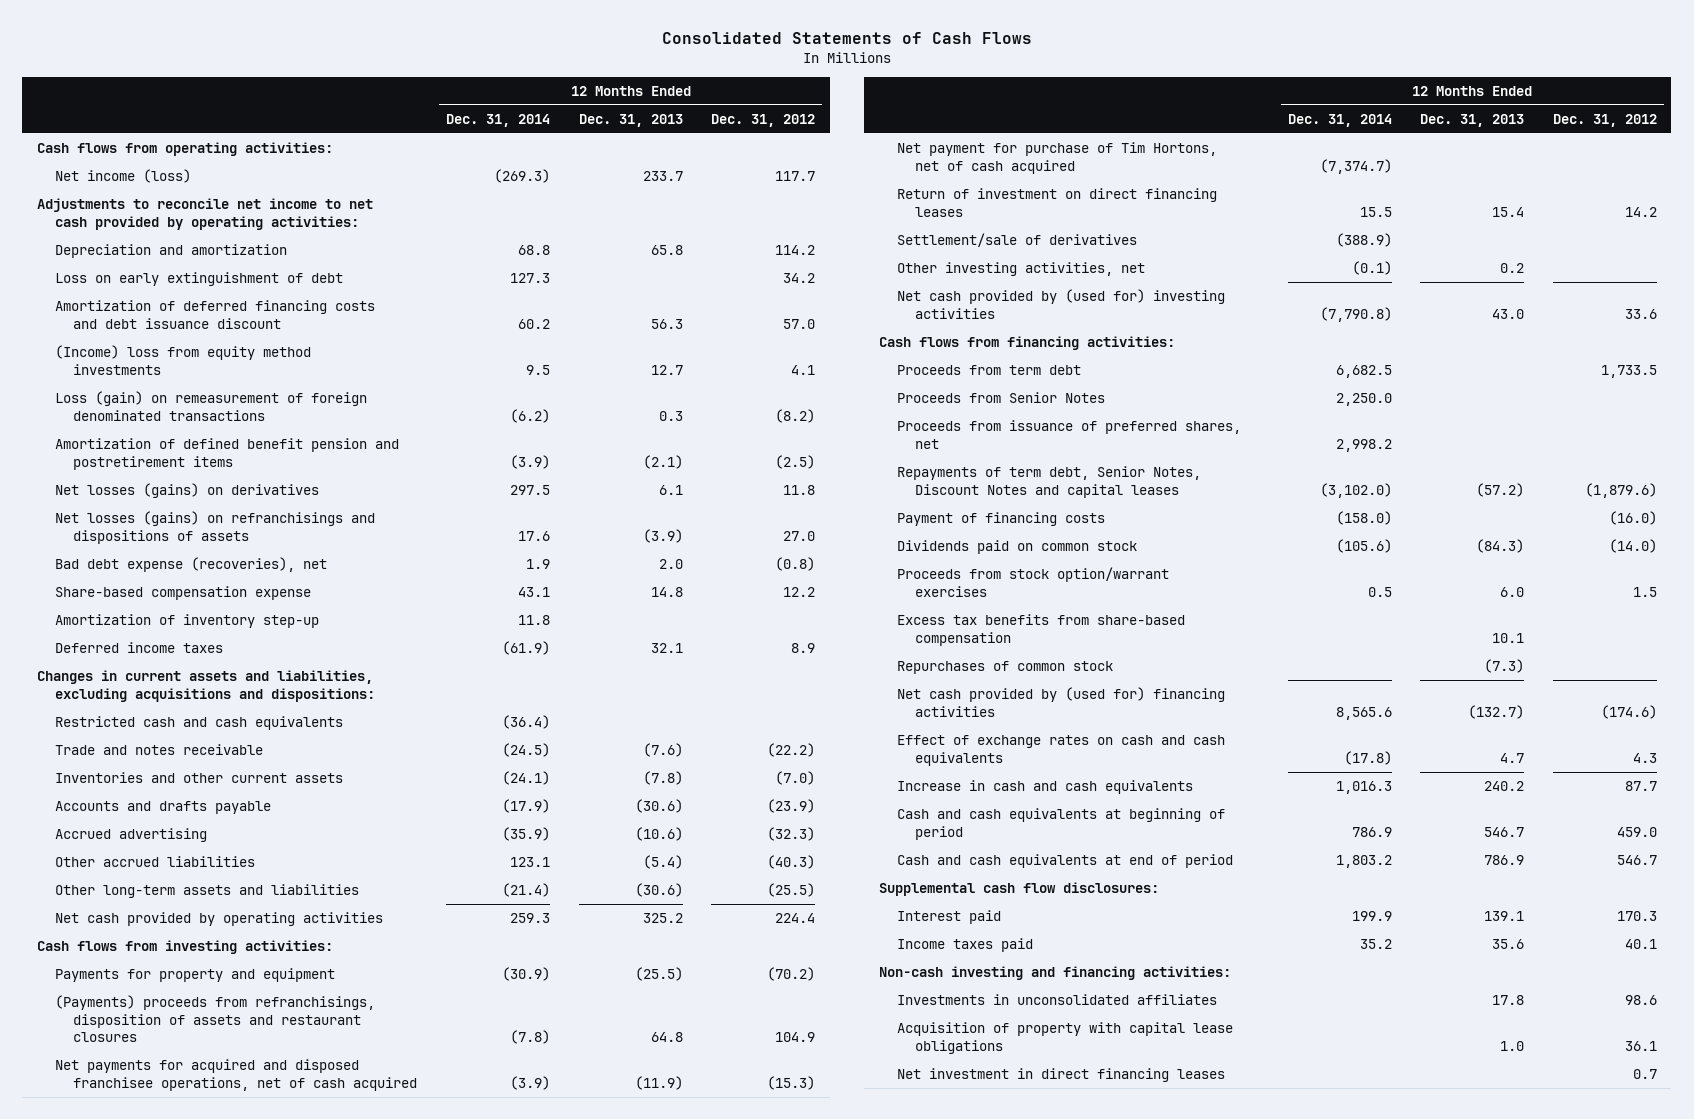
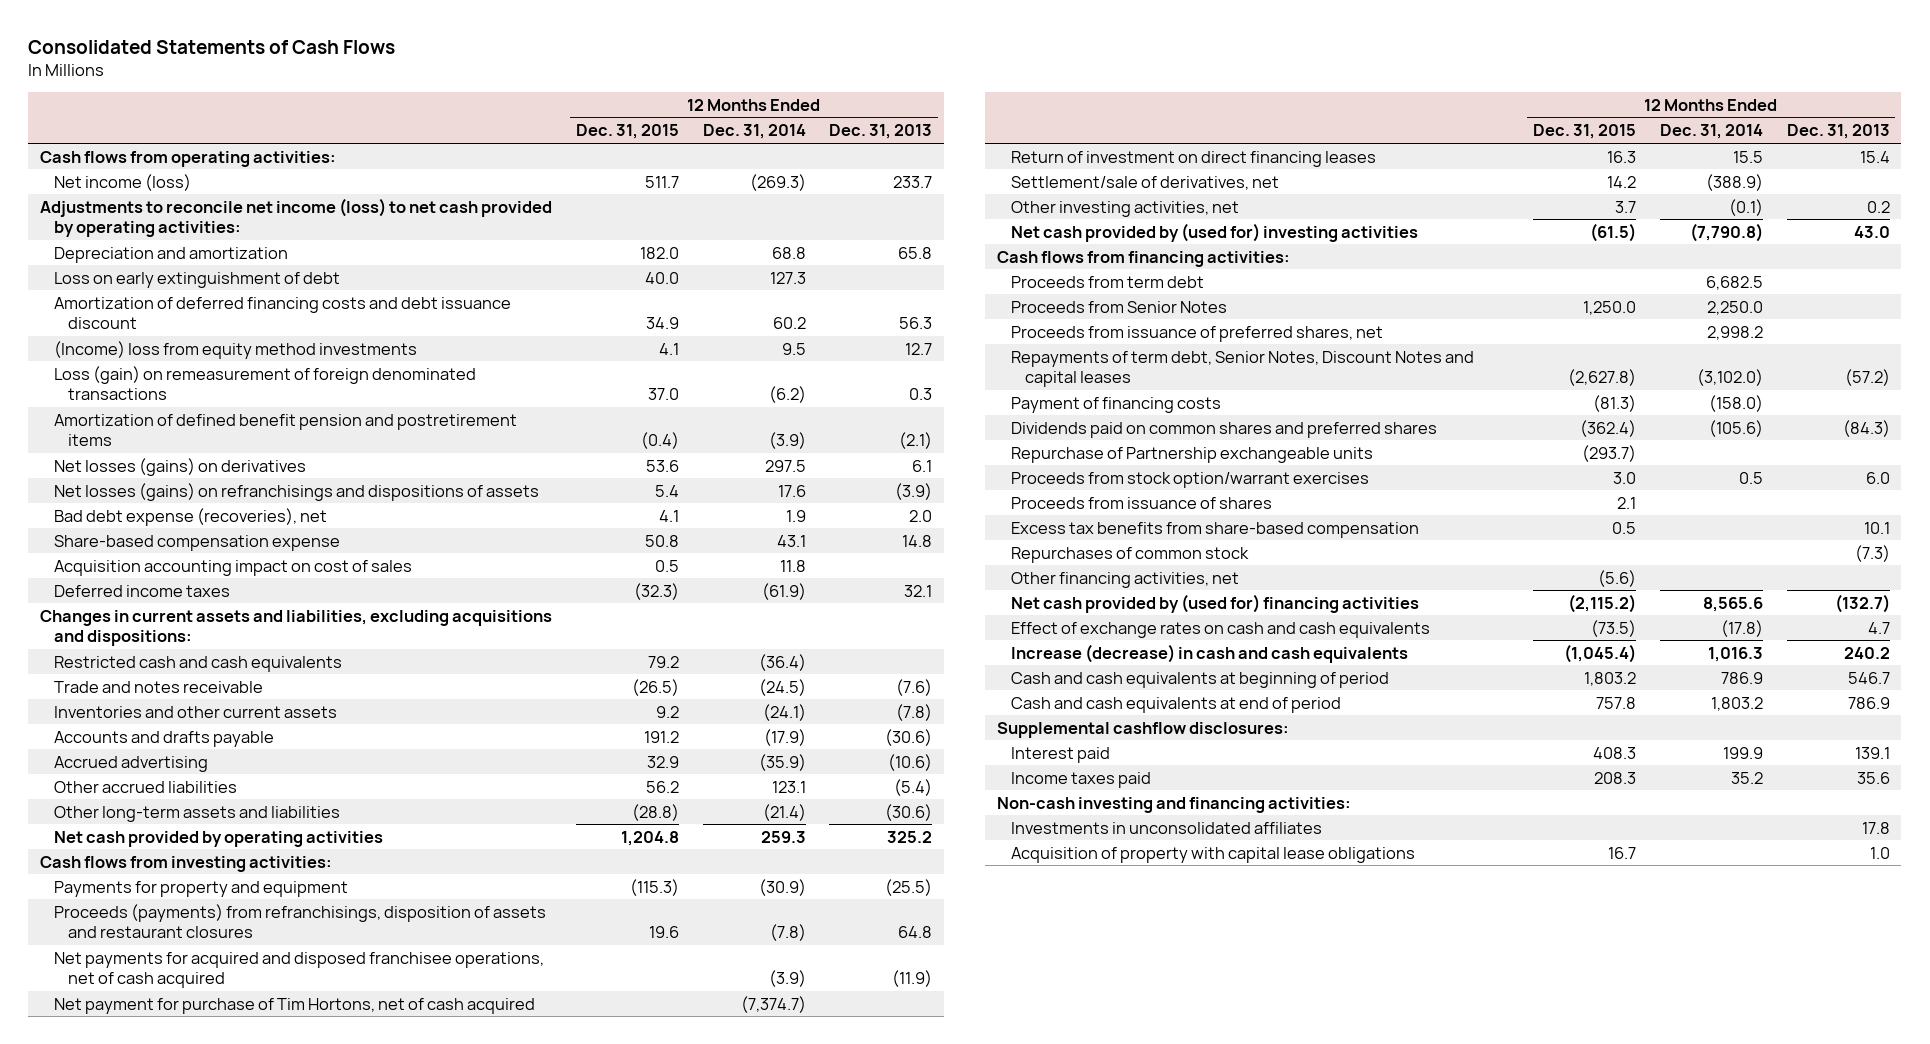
[711,113,816,127] Dec. 31, 2012 -> none
none -> [575,124,679,140] Dec. 31, 2015
[36,198,373,230] Adjustments to reconcile net income to net cash provided by operating activities: -> [40,197,553,237] Adjustments to reconcile net income (loss) to net cash provided by operating activities:
[54,614,319,629] Amortization of inventory step-up -> [54,559,413,576] Acquisition accounting impact on cost of sales
[54,995,375,1043] (Payments) proceeds from refranchisings, disposition of assets and restaurant closures -> [54,903,547,938] Proceeds (payments) from refranchisings, disposition of assets and restaurant closures
[896,233,1137,248] Settlement/sale of derivatives -> [1011,175,1280,190] Settlement/sale of derivatives, net
[896,540,1137,555] Dividends paid on common stock -> [1011,421,1438,438] Dividends paid on common shares and preferred shares
none -> [1011,446,1374,463] Repurchase of Partnership exchangeable units
none -> [1011,496,1273,509] Proceeds from issuance of shares
none -> [1011,571,1240,588] Other financing activities, net
[896,780,1193,795] Increase in cash and cash equivalents -> [1011,643,1409,663] Increase (decrease) in cash and cash equivalents
[878,882,1159,897] Supplemental cash flow disclosures: -> [997,721,1290,738] Supplemental cashflow disclosures:
[896,1068,1225,1083] Net investment in direct financing leases -> none

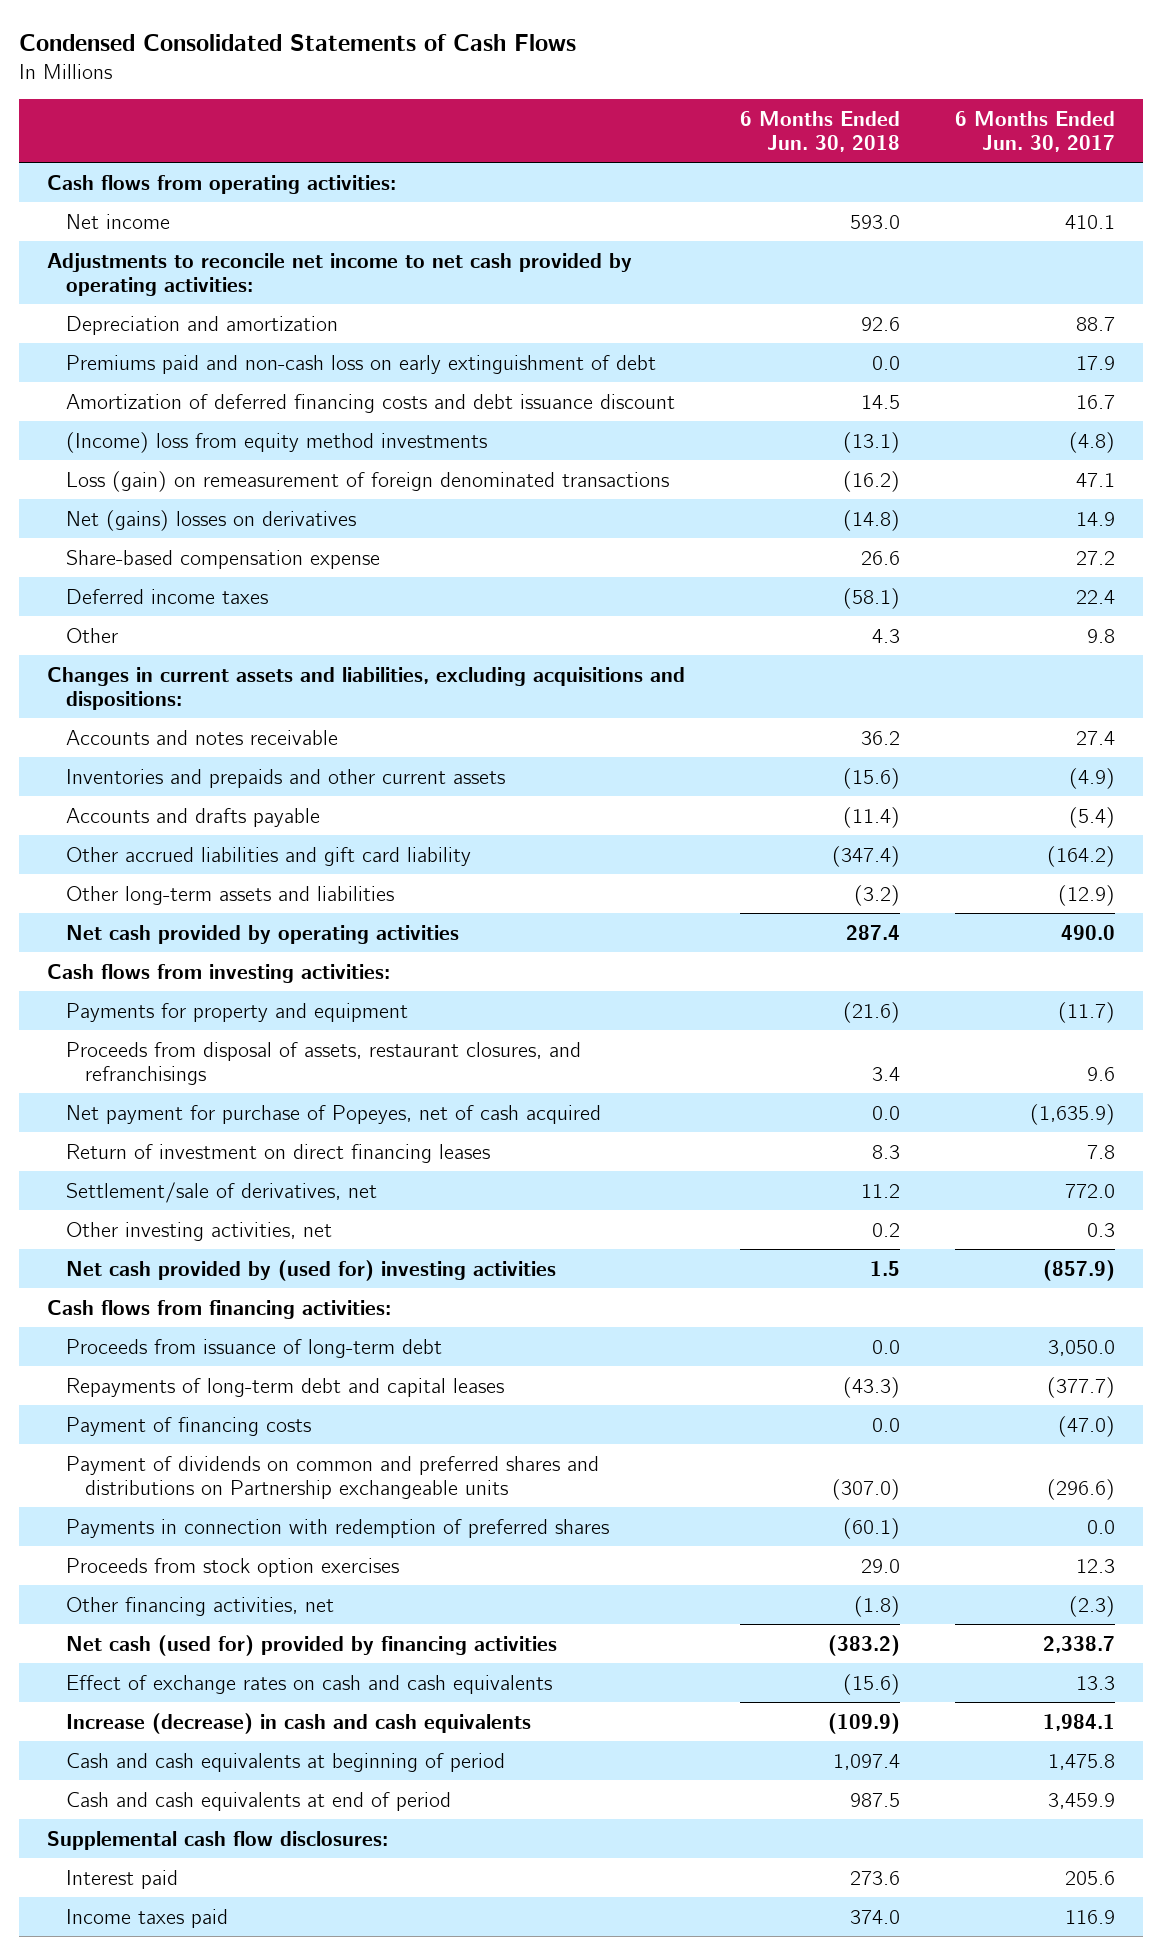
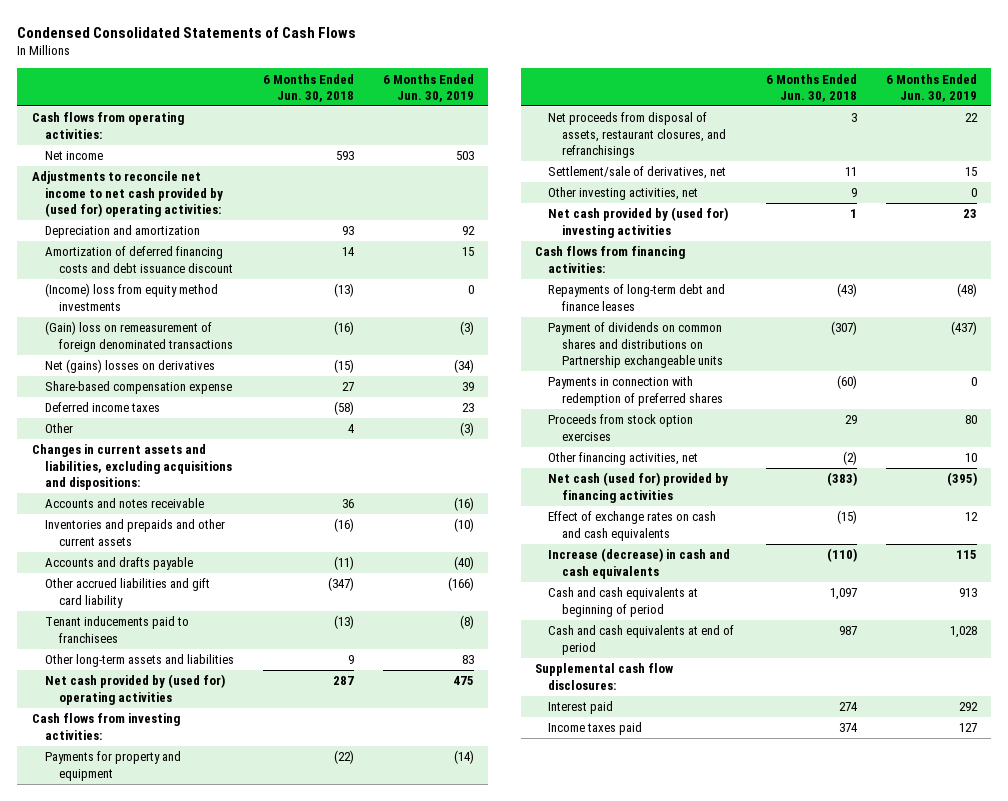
[955,110,1116,152] 6 Months Ended Jun. 30, 2017 -> none
none -> [382,73,474,102] 6 Months Ended Jun. 30, 2019
[65,354,656,374] Premiums paid and non-cash loss on early extinguishment of debt -> none
[850,214,901,229] 593.0 -> [335,151,354,161] 593
[46,252,632,296] Adjustments to reconcile net income to net cash provided by operating activities: -> [31,171,224,218] Adjustments to reconcile net income to net cash provided by (used for) operating activities:
[861,316,901,331] 92.6 -> [341,226,354,236] 93
[861,394,901,409] 14.5 -> [341,247,355,257] 14
[843,431,901,453] (13.1) -> [333,283,354,298] (13)
[65,470,669,492] Loss (gain) on remeasurement of foreign denominated transactions -> [45,321,233,352] (Gain) loss on remeasurement of foreign denominated transactions
[843,470,901,492] (16.2) -> [333,321,354,336] (16)
[843,509,901,531] (14.8) -> [333,359,354,374] (15)
[861,550,901,565] 26.6 -> [341,382,354,392] 27
[843,587,901,609] (58.1) -> [333,401,354,416] (58)
[872,628,901,643] 4.3 -> [347,424,355,434] 4
[861,730,901,745] 36.2 -> [341,499,354,509] 36
[843,767,901,789] (15.6) -> [333,518,354,533] (16)
[843,806,901,828] (11.4) -> [333,556,354,571] (11)
[832,845,901,867] (347.4) -> [327,577,354,592] (347)
none -> [45,616,190,643] Tenant inducements paid to franchisees
[854,884,901,906] (3.2) -> [347,655,354,665] 9
[65,924,459,944] Net cash provided by operating activities -> [45,674,226,705] Net cash provided by (used for) operating activities
[846,924,901,940] 287.4 -> [332,676,354,686] 287
[65,1104,601,1124] Net payment for purchase of Popeyes, net of cash acquired -> none
[65,1143,490,1163] Return of investment on direct financing leases -> none
[843,1001,901,1023] (21.6) -> [333,750,354,765] (22)
[65,1041,581,1085] Proceeds from disposal of assets, restaurant closures, and refranchisings -> [548,112,726,159] Net proceeds from disposal of assets, restaurant closures, and refranchisings
[872,1066,901,1081] 3.4 -> [851,113,858,123] 3
[861,1183,901,1198] 11.2 -> [845,167,858,177] 11
[872,1222,901,1237] 0.2 -> [851,188,858,198] 9
[870,1260,901,1276] 1.5 -> [850,209,858,219] 1
[65,1338,442,1358] Proceeds from issuance of long-term debt -> none
[65,1416,311,1436] Payment of financing costs -> none
[65,1377,504,1397] Repayments of long-term debt and capital leases -> [548,284,726,311] Repayments of long-term debt and finance leases
[843,1376,901,1398] (43.3) -> [837,283,858,298] (43)
[65,1455,599,1499] Payment of dividends on common and preferred shares and distributions on Partnership exchangeable units -> [548,322,723,369] Payment of dividends on common shares and distributions on Partnership exchangeable units
[832,1478,901,1500] (307.0) -> [831,321,858,336] (307)
[843,1517,901,1539] (60.1) -> [837,375,858,390] (60)
[861,1558,901,1573] 29.0 -> [845,415,858,425] 29
[854,1595,901,1617] (1.8) -> [843,451,858,466] (2)
[828,1634,901,1656] (383.2) -> [827,472,858,487] (383)
[843,1673,901,1695] (15.6) -> [837,510,858,525] (15)
[828,1712,901,1734] (109.9) -> [827,548,858,563] (110)
[833,1753,901,1770] 1,097.4 -> [830,588,858,601] 1,097
[850,1792,901,1807] 987.5 -> [839,626,858,636] 987
[850,1870,901,1885] 273.6 -> [839,702,859,712] 274
[850,1909,901,1924] 374.0 -> [839,723,859,733] 374

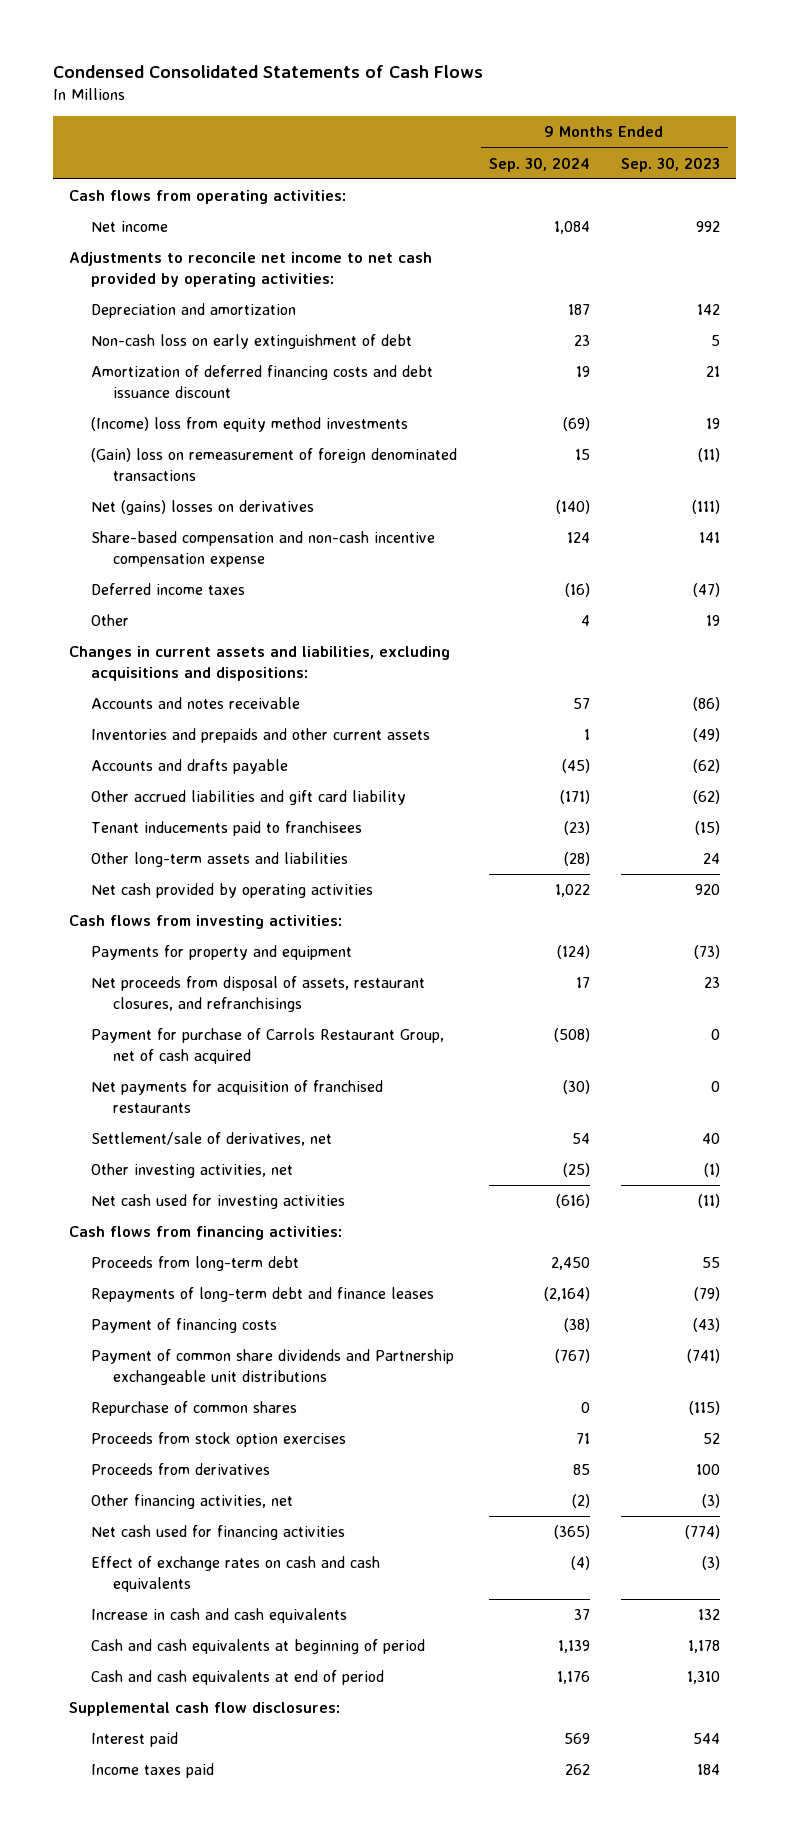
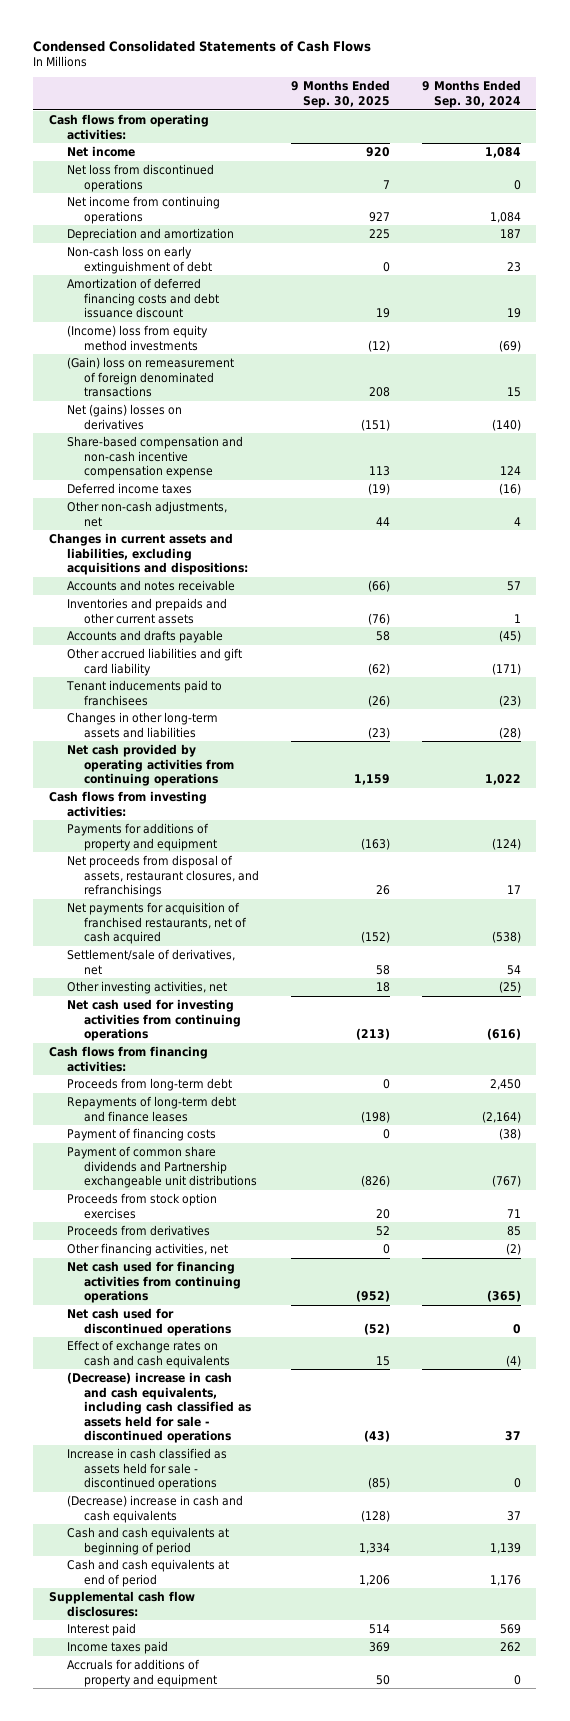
[621,156,721,172] Sep. 30, 2023 -> none
none -> [290,80,390,108] 9 Months Ended Sep. 30, 2025
[68,252,432,288] Adjustments to reconcile net income to net cash provided by operating activities: -> none
none -> [66,163,214,192] Net loss from discontinued operations
none -> [66,195,220,224] Net income from continuing operations
[90,614,129,627] Other -> [66,500,227,527] Other non-cash adjustments, net
[90,852,348,868] Other long-term assets and liabilities -> [66,711,218,738] Changes in other long-term assets and liabilities
[90,883,373,899] Net cash provided by operating activities -> [66,743,235,787] Net cash provided by operating activities from continuing operations
[90,945,352,961] Payments for property and equipment -> [66,822,218,851] Payments for additions of property and equipment
[90,1080,383,1114] Net payments for acquisition of franchised restaurants -> none
[90,1028,444,1065] Payment for purchase of Carrols Restaurant Group, net of cash acquired -> [66,901,248,945] Net payments for acquisition of franchised restaurants, net of cash acquired
[553,1028,590,1043] (508) -> [491,931,521,944] (538)
[90,1194,345,1210] Net cash used for investing activities -> [66,998,242,1042] Net cash used for investing activities from continuing operations
[90,1401,297,1417] Repurchase of common shares -> none
[90,1525,345,1541] Net cash used for financing activities -> [66,1260,242,1304] Net cash used for financing activities from continuing operations
none -> [66,1307,232,1336] Net cash used for discontinued operations
[90,1608,347,1624] Increase in cash and cash equivalents -> [66,1371,252,1444] (Decrease) increase in cash and cash equivalents, including cash classified as assets held for sale - discontinued operations
none -> [66,1447,227,1491] Increase in cash classified as assets held for sale - discontinued operations
none -> [66,1494,243,1523] (Decrease) increase in cash and cash equivalents
none -> [66,1658,218,1687] Accruals for additions of property and equipment

